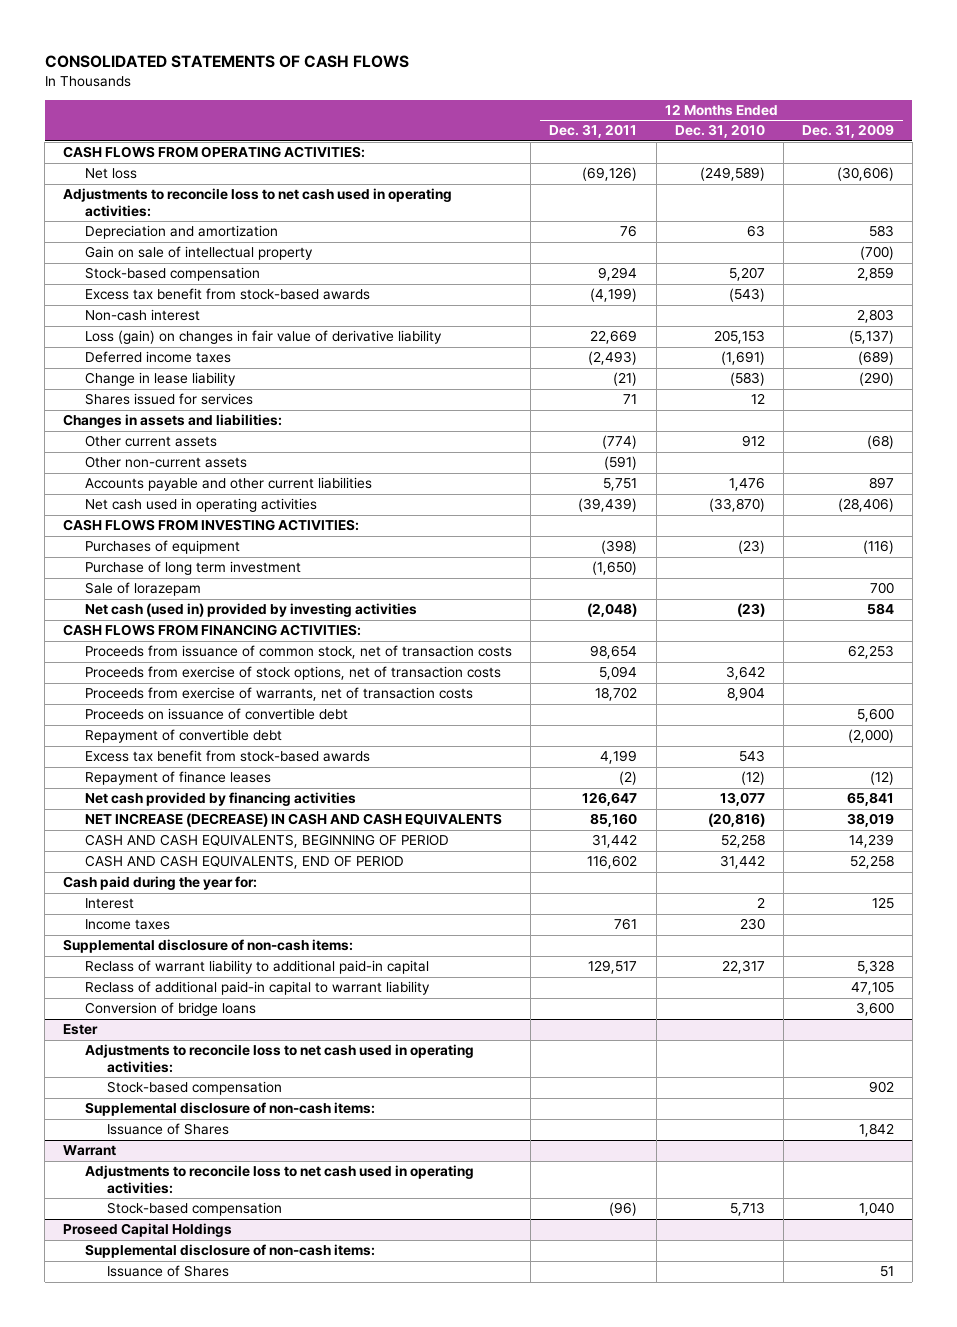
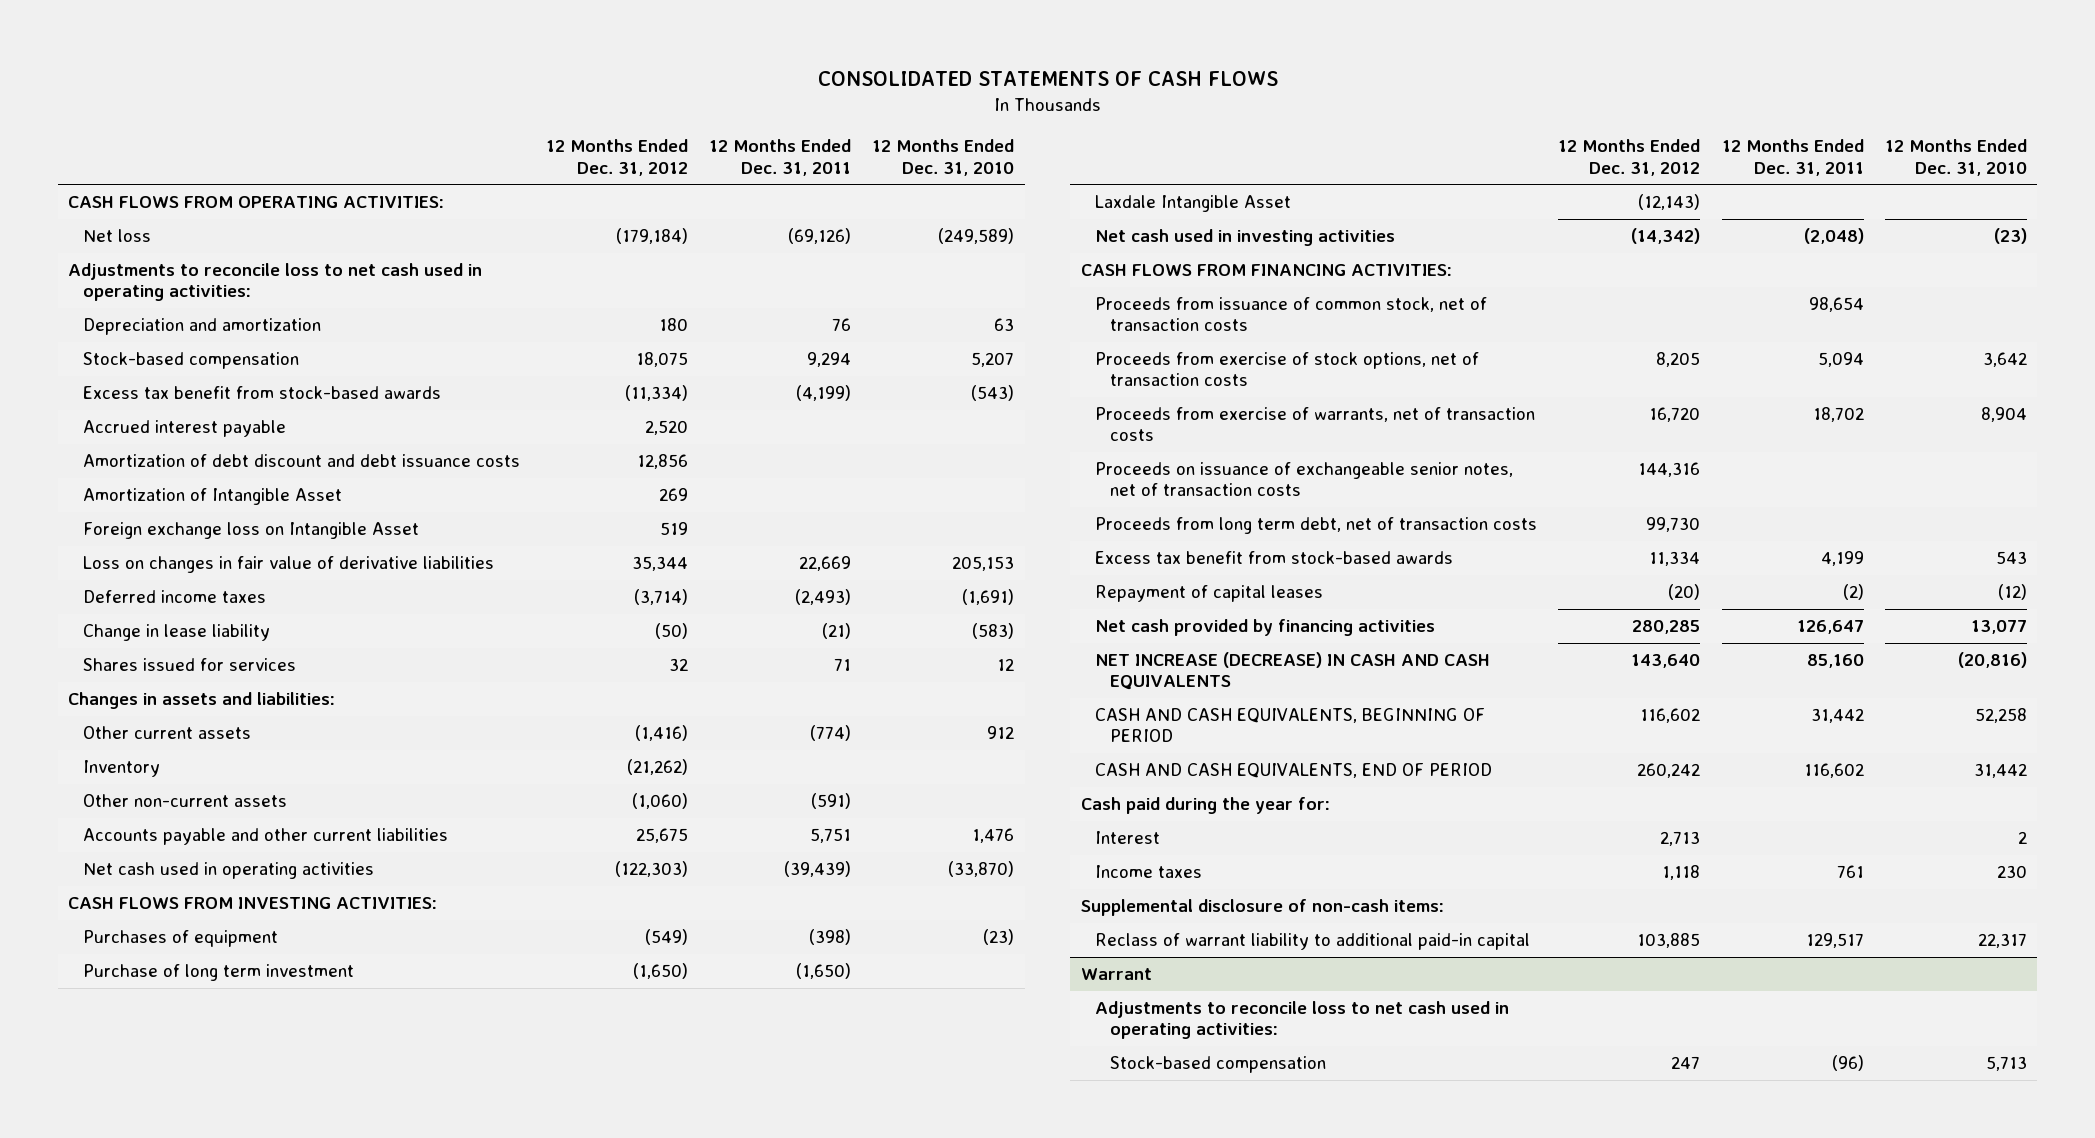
[801,124,894,139] Dec. 31, 2009 -> none
none -> [545,139,688,176] 12 Months Ended Dec. 31, 2012
[85,246,314,261] Gain on sale of intellectual property -> none
[85,309,201,322] Non-cash interest -> none
none -> [82,419,286,437] Accrued interest payable
none -> [82,453,520,467] Amortization of debt discount and debt issuance costs
none -> [82,487,342,505] Amortization of Intangible Asset
none -> [82,521,419,539] Foreign exchange loss on Intangible Asset
[85,330,443,345] Loss (gain) on changes in fair value of derivative liability -> [82,555,494,573] Loss on changes in fair value of derivative liabilities
none -> [82,759,160,777] Inventory
[85,582,202,597] Sale of lorazepam -> none
none -> [1095,194,1292,212] Laxdale Intangible Asset
[85,603,418,618] Net cash (used in) provided by investing activities -> [1095,228,1396,246] Net cash used in investing activities
[85,729,283,744] Repayment of convertible debt -> none
[85,708,349,721] Proceeds on issuance of convertible debt -> [1095,461,1514,497] Proceeds on issuance of exchangeable senior notes, net of transaction costs
none -> [1095,516,1538,534] Proceeds from long term debt, net of transaction costs
[85,771,272,786] Repayment of finance leases -> [1095,584,1324,602] Repayment of capital leases
[85,981,431,996] Reclass of additional paid-in capital to warrant liability -> none
[85,1002,257,1017] Conversion of bridge loans -> none
[63,1024,99,1036] Ester -> none
[85,1044,475,1074] Adjustments to reconcile loss to net cash used in operating activities: -> none
[107,1081,283,1096] Stock-based compensation -> none
[85,1102,376,1117] Supplemental disclosure of non-cash items: -> none
[107,1123,230,1136] Issuance of Shares -> none
[63,1223,233,1238] Proseed Capital Holdings -> none
[85,1244,376,1259] Supplemental disclosure of non-cash items: -> none
[107,1265,230,1278] Issuance of Shares -> none

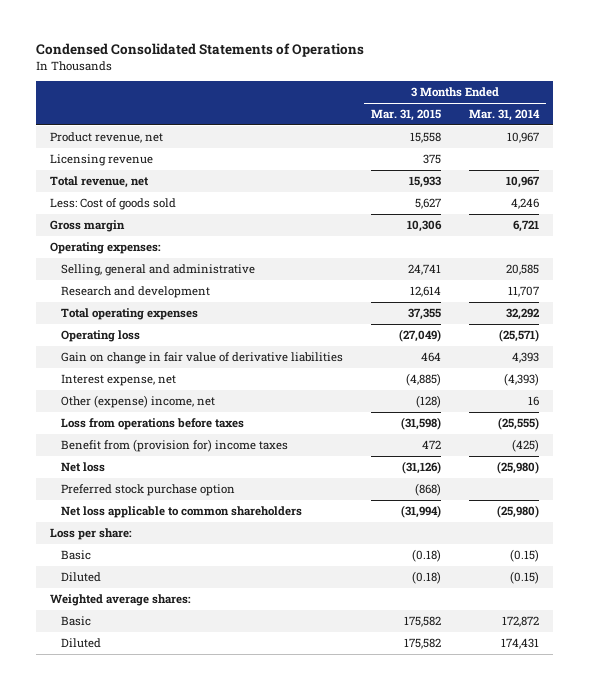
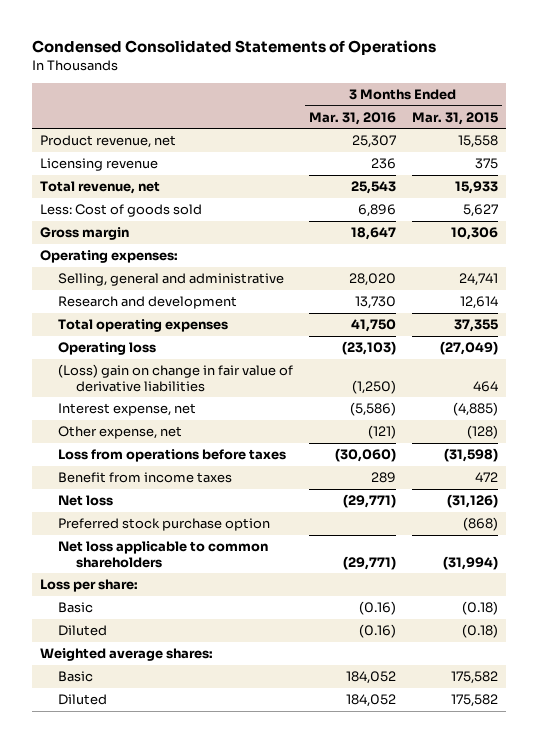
[469,109,541,122] Mar. 31, 2014 -> none
none -> [308,112,396,126] Mar. 31, 2016
[61,352,344,365] Gain on change in fair value of derivative liabilities -> [57,364,293,392] (Loss) gain on change in fair value of derivative liabilities
[61,395,216,409] Other (expense) income, net -> [57,426,182,440] Other expense, net
[61,439,289,453] Benefit from (provision for) income taxes -> [57,472,232,484] Benefit from income taxes

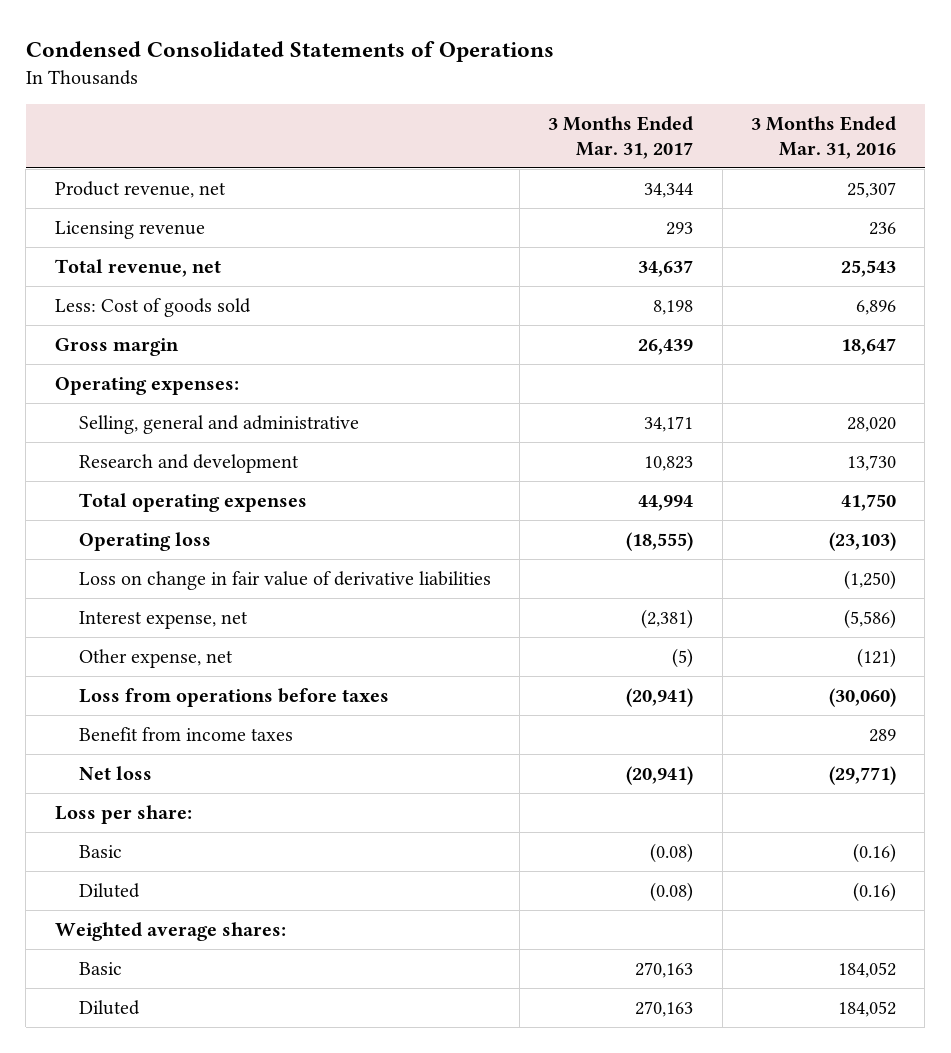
[411,112,498,126] Mar. 31, 2015 -> none
none -> [548,115,694,159] 3 Months Ended Mar. 31, 2017
[57,364,293,392] (Loss) gain on change in fair value of derivative liabilities -> [78,571,491,591] Loss on change in fair value of derivative liabilities
[57,518,270,532] Preferred stock purchase option -> none
[57,541,268,568] Net loss applicable to common shareholders -> none

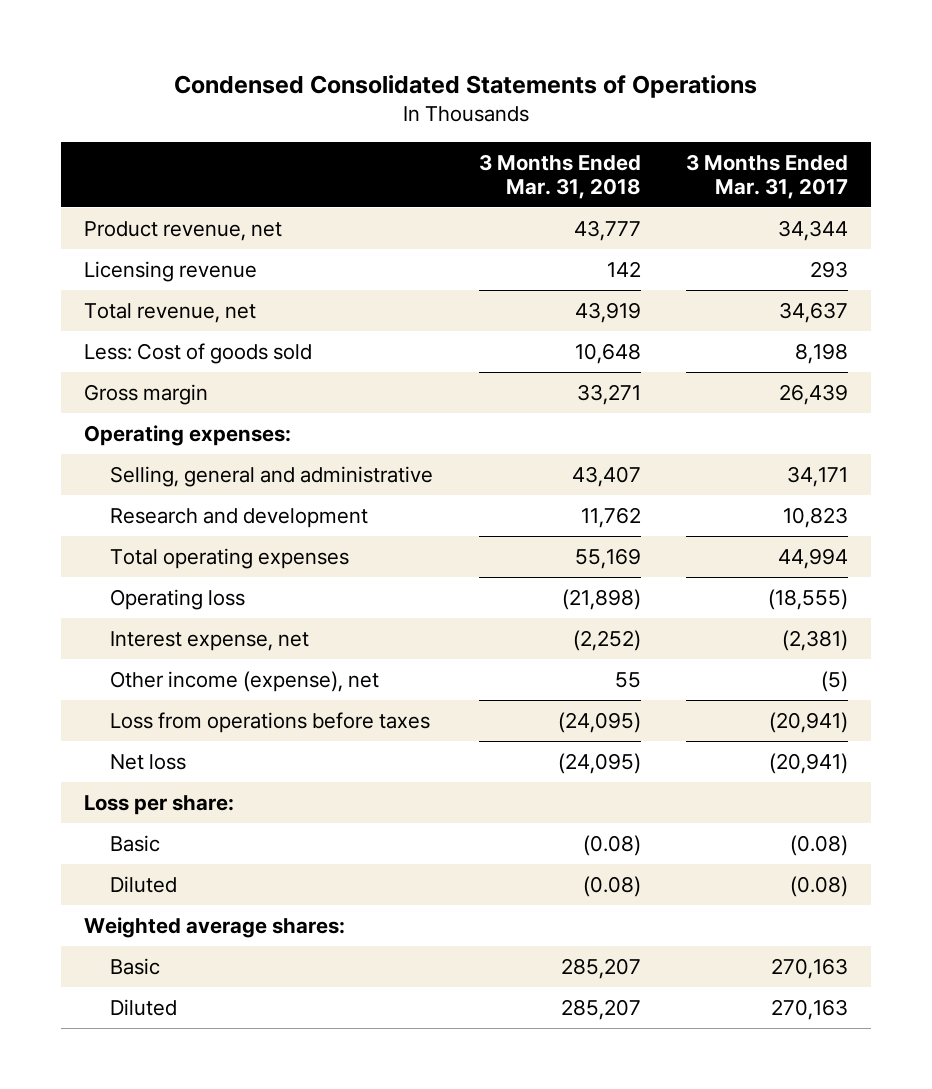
[750,115,896,159] 3 Months Ended Mar. 31, 2016 -> none
none -> [478,153,641,200] 3 Months Ended Mar. 31, 2018
[78,571,491,591] Loss on change in fair value of derivative liabilities -> none
[78,649,233,669] Other expense, net -> [110,670,380,692] Other income (expense), net
[78,727,293,742] Benefit from income taxes -> none

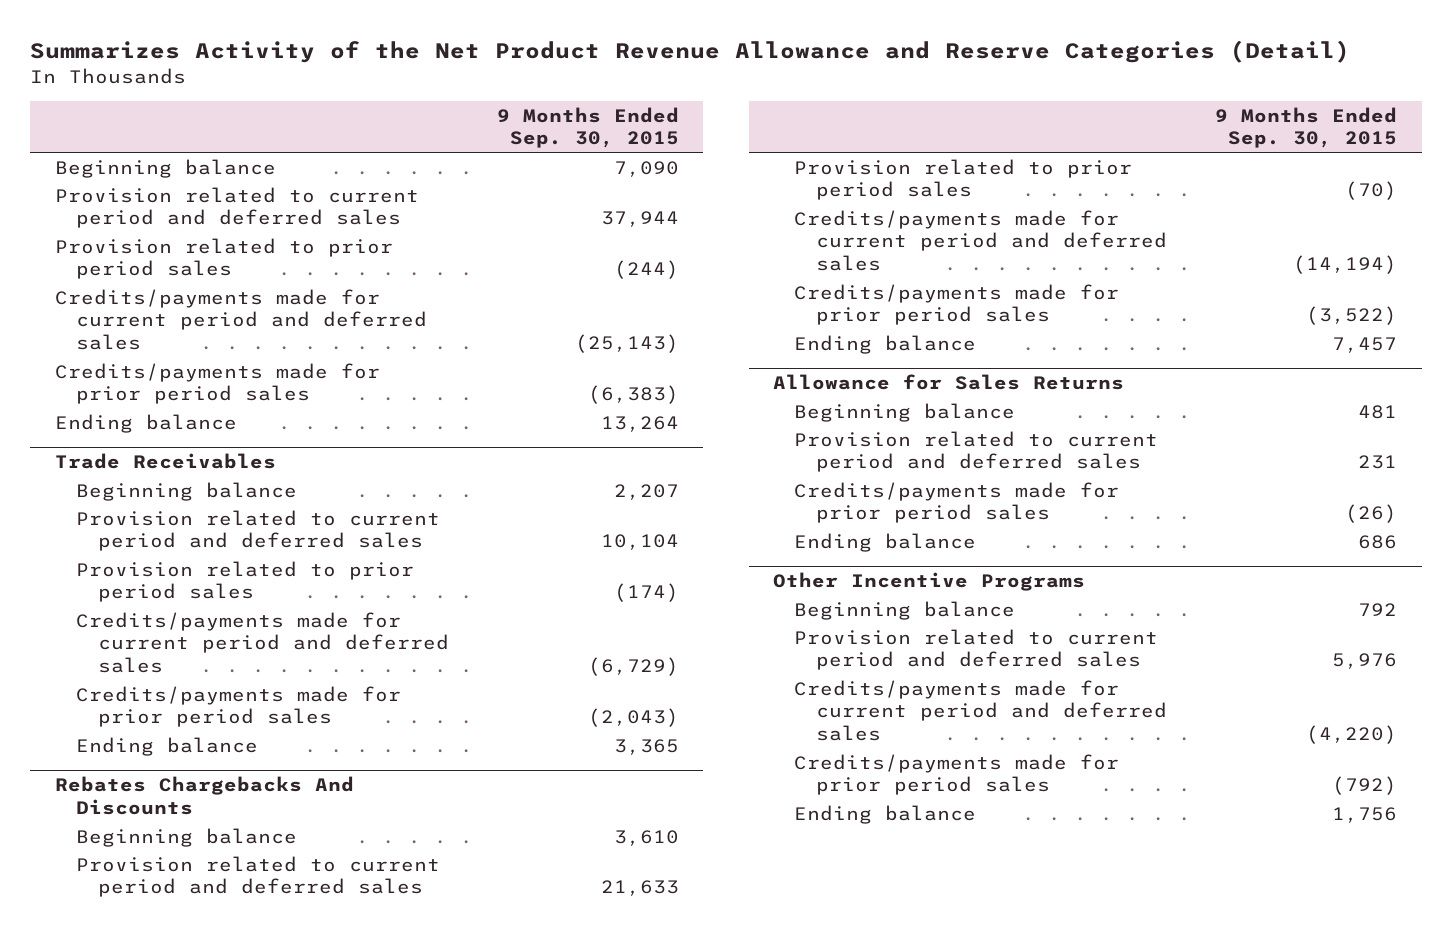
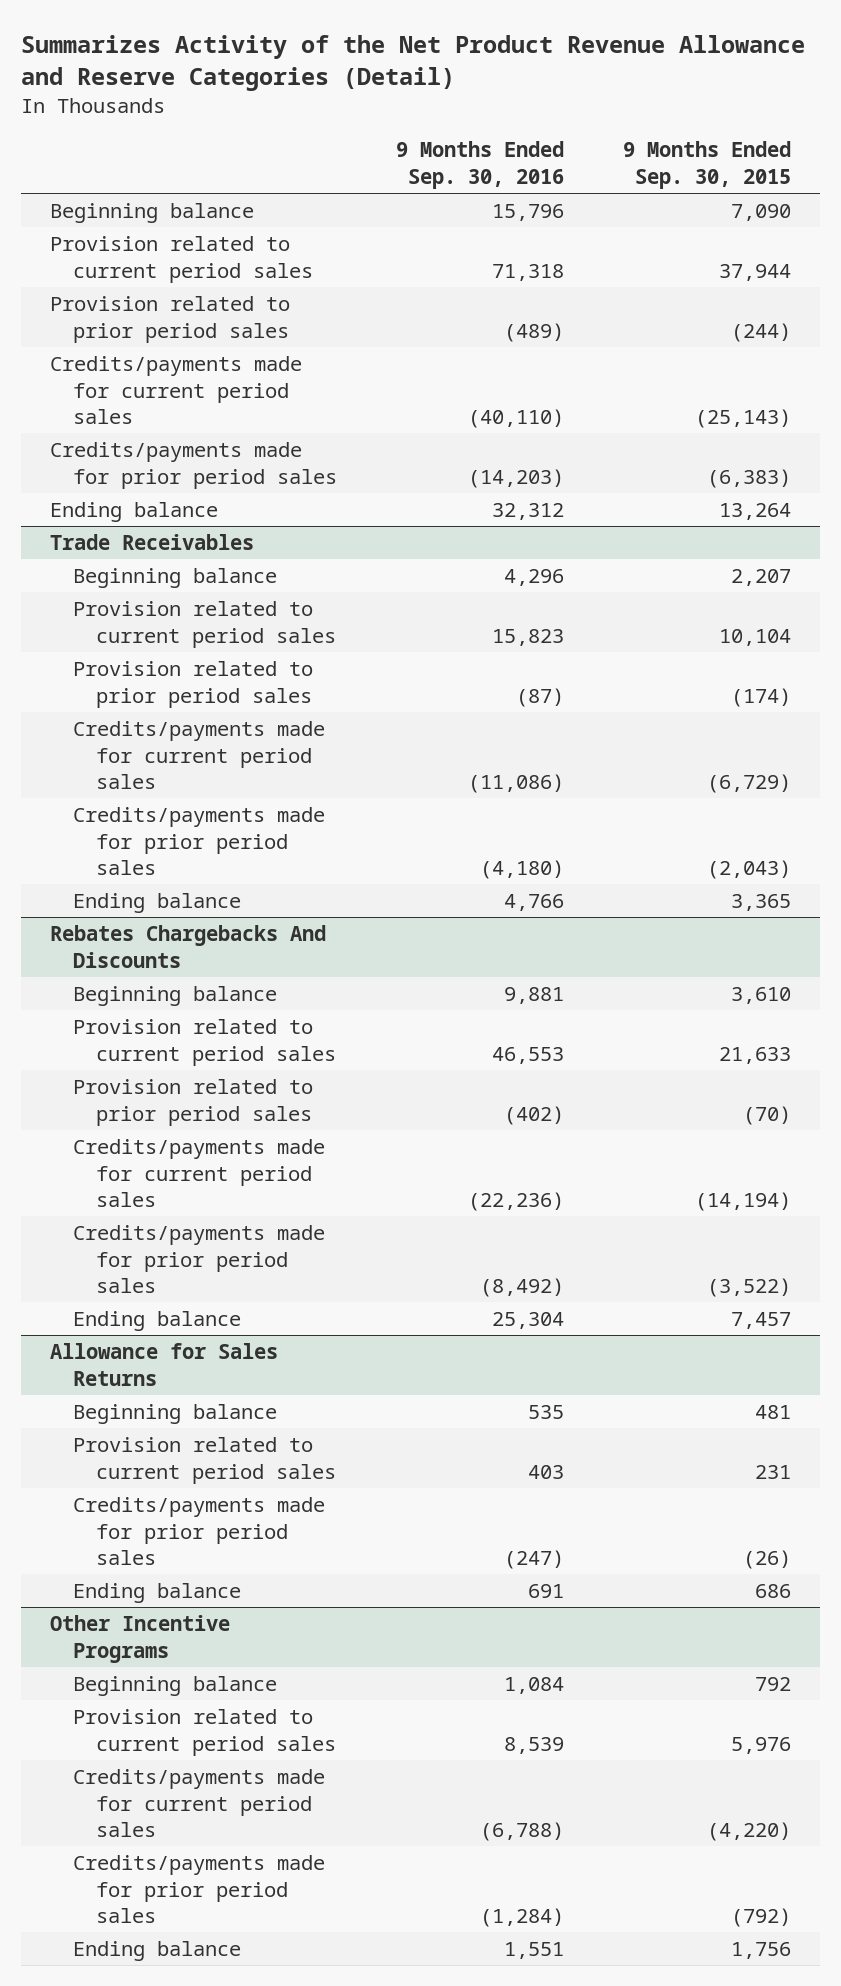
none -> [395,141,564,189] 9 Months Ended Sep. 30, 2016
[54,186,419,229] Provision related to current period and deferred sales -> [50,236,313,283] Provision related to current period sales
[54,288,428,351] Credits/payments made for current period and deferred sales -> [50,356,303,425] Credits/payments made for current period sales
[76,509,441,552] Provision related to current period and deferred sales -> [72,601,336,648] Provision related to current period sales
[76,611,449,674] Credits/payments made for current period and deferred sales -> [72,721,325,790] Credits/payments made for current period sales
[76,855,441,898] Provision related to current period and deferred sales -> [72,1019,336,1066] Provision related to current period sales
[794,209,1167,272] Credits/payments made for current period and deferred sales -> [72,1139,325,1208] Credits/payments made for current period sales
[794,430,1159,473] Provision related to current period and deferred sales -> [72,1437,336,1484] Provision related to current period sales
[794,628,1159,671] Provision related to current period and deferred sales -> [72,1709,336,1756] Provision related to current period sales
[794,679,1167,742] Credits/payments made for current period and deferred sales -> [72,1769,325,1838] Credits/payments made for current period sales

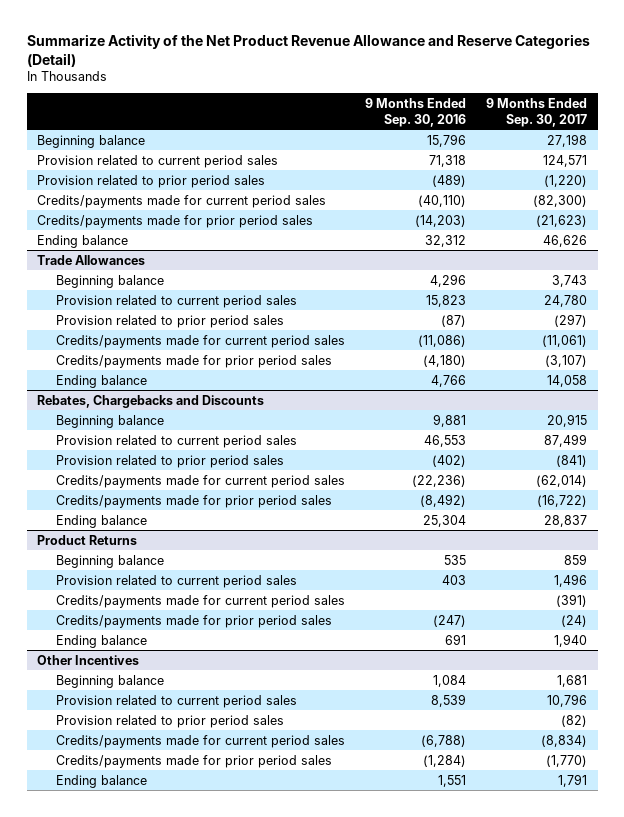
[20,34,805,91] Summarizes Activity of the Net Product Revenue Allowance and Reserve Categories (Detail) -> [26,33,590,67] Summarize Activity of the Net Product Revenue Allowance and Reserve Categories (Detail)
[622,141,791,189] 9 Months Ended Sep. 30, 2015 -> none
none -> [486,98,588,127] 9 Months Ended Sep. 30, 2017
[50,534,255,551] Trade Receivables -> [36,254,145,265] Trade Allowances
[50,925,327,968] Rebates Chargebacks And Discounts -> [36,394,264,408] Rebates, Chargebacks and Discounts
[50,1343,279,1386] Allowance for Sales Returns -> [36,534,137,545] Product Returns
none -> [55,594,345,608] Credits/payments made for current period sales
[50,1615,231,1663] Other Incentive Programs -> [36,654,139,665] Other Incentives
none -> [55,714,284,728] Provision related to prior period sales

